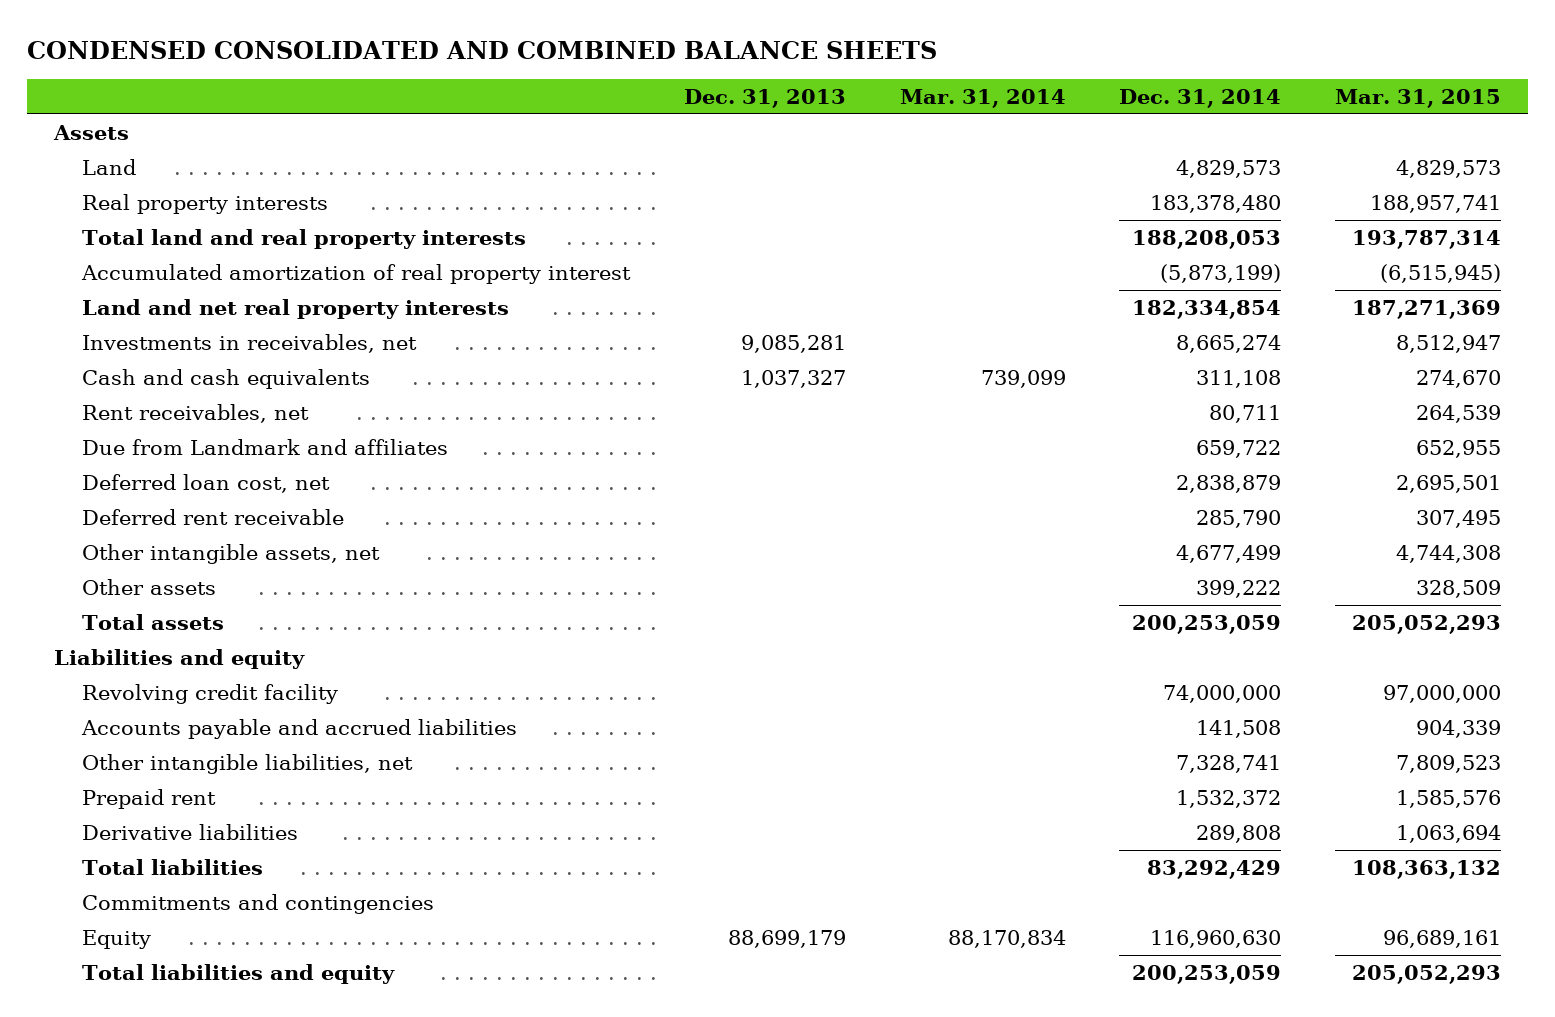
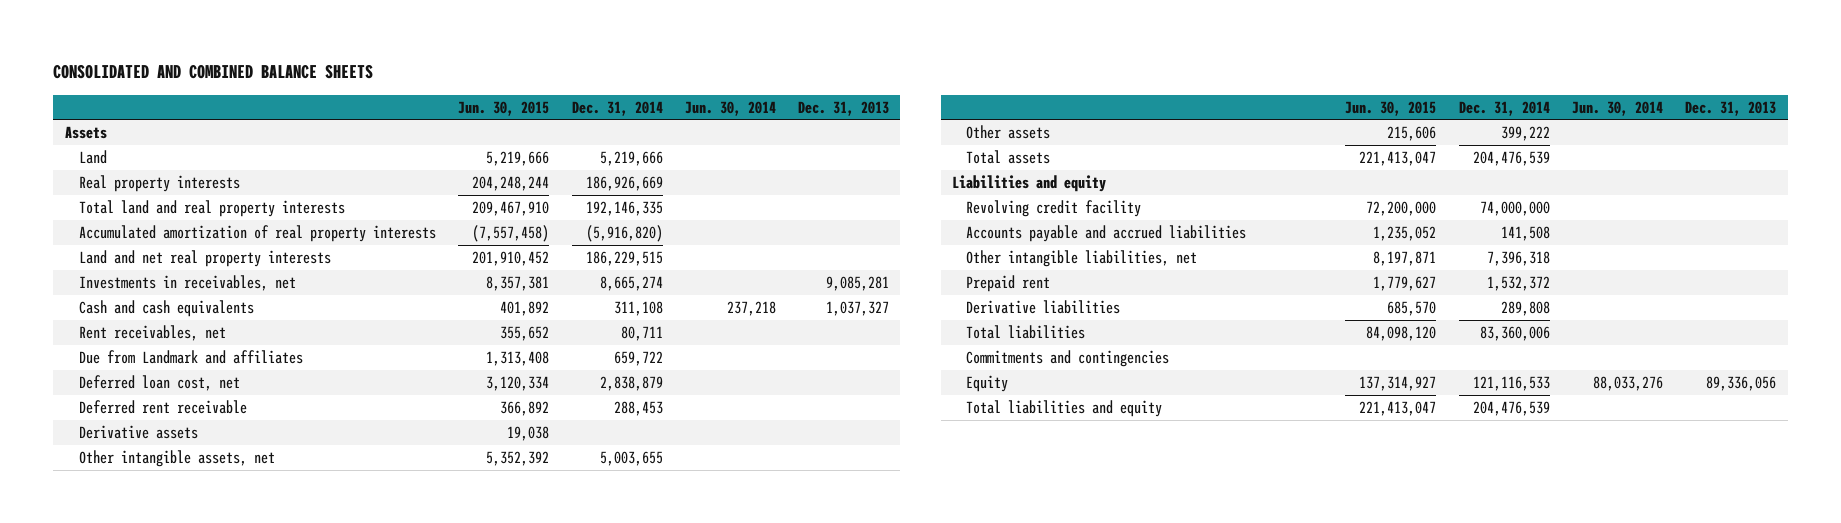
[26,40,937,59] CONDENSED CONSOLIDATED AND COMBINED BALANCE SHEETS -> [53,64,374,80] CONSOLIDATED AND COMBINED BALANCE SHEETS
[899,89,1066,109] Mar. 31, 2014 -> none
[1335,89,1502,109] Mar. 31, 2015 -> none
none -> [458,100,550,116] Jun. 30, 2015
none -> [684,100,776,116] Jun. 30, 2014
[1176,159,1282,178] 4,829,573 -> [599,151,663,167] 5,219,666
[1150,194,1282,213] 183,378,480 -> [585,176,663,192] 186,926,669
[1132,229,1282,249] 188,208,053 -> [585,201,663,217] 192,146,335
[80,263,631,284] Accumulated amortization of real property interest -> [78,225,436,243] Accumulated amortization of real property interests
[1160,263,1282,283] (5,873,199) -> [585,225,663,243] (5,916,820)
[1132,299,1282,319] 182,334,854 -> [585,251,663,267] 186,229,515
[1196,509,1282,528] 285,790 -> [613,401,663,417] 288,453
none -> [78,425,198,440] Derivative assets
[1176,544,1282,563] 4,677,499 -> [599,451,663,467] 5,003,655
[1132,614,1282,634] 200,253,059 -> [1472,151,1550,167] 204,476,539
[1176,754,1282,773] 7,328,741 -> [1486,251,1550,267] 7,396,318
[1147,859,1282,879] 83,292,429 -> [1479,326,1550,342] 83,360,006
[727,929,846,948] 88,699,179 -> [1706,376,1777,392] 89,336,056
[1150,929,1282,948] 116,960,630 -> [1472,376,1550,392] 121,116,533
[1132,964,1282,984] 200,253,059 -> [1472,401,1550,417] 204,476,539

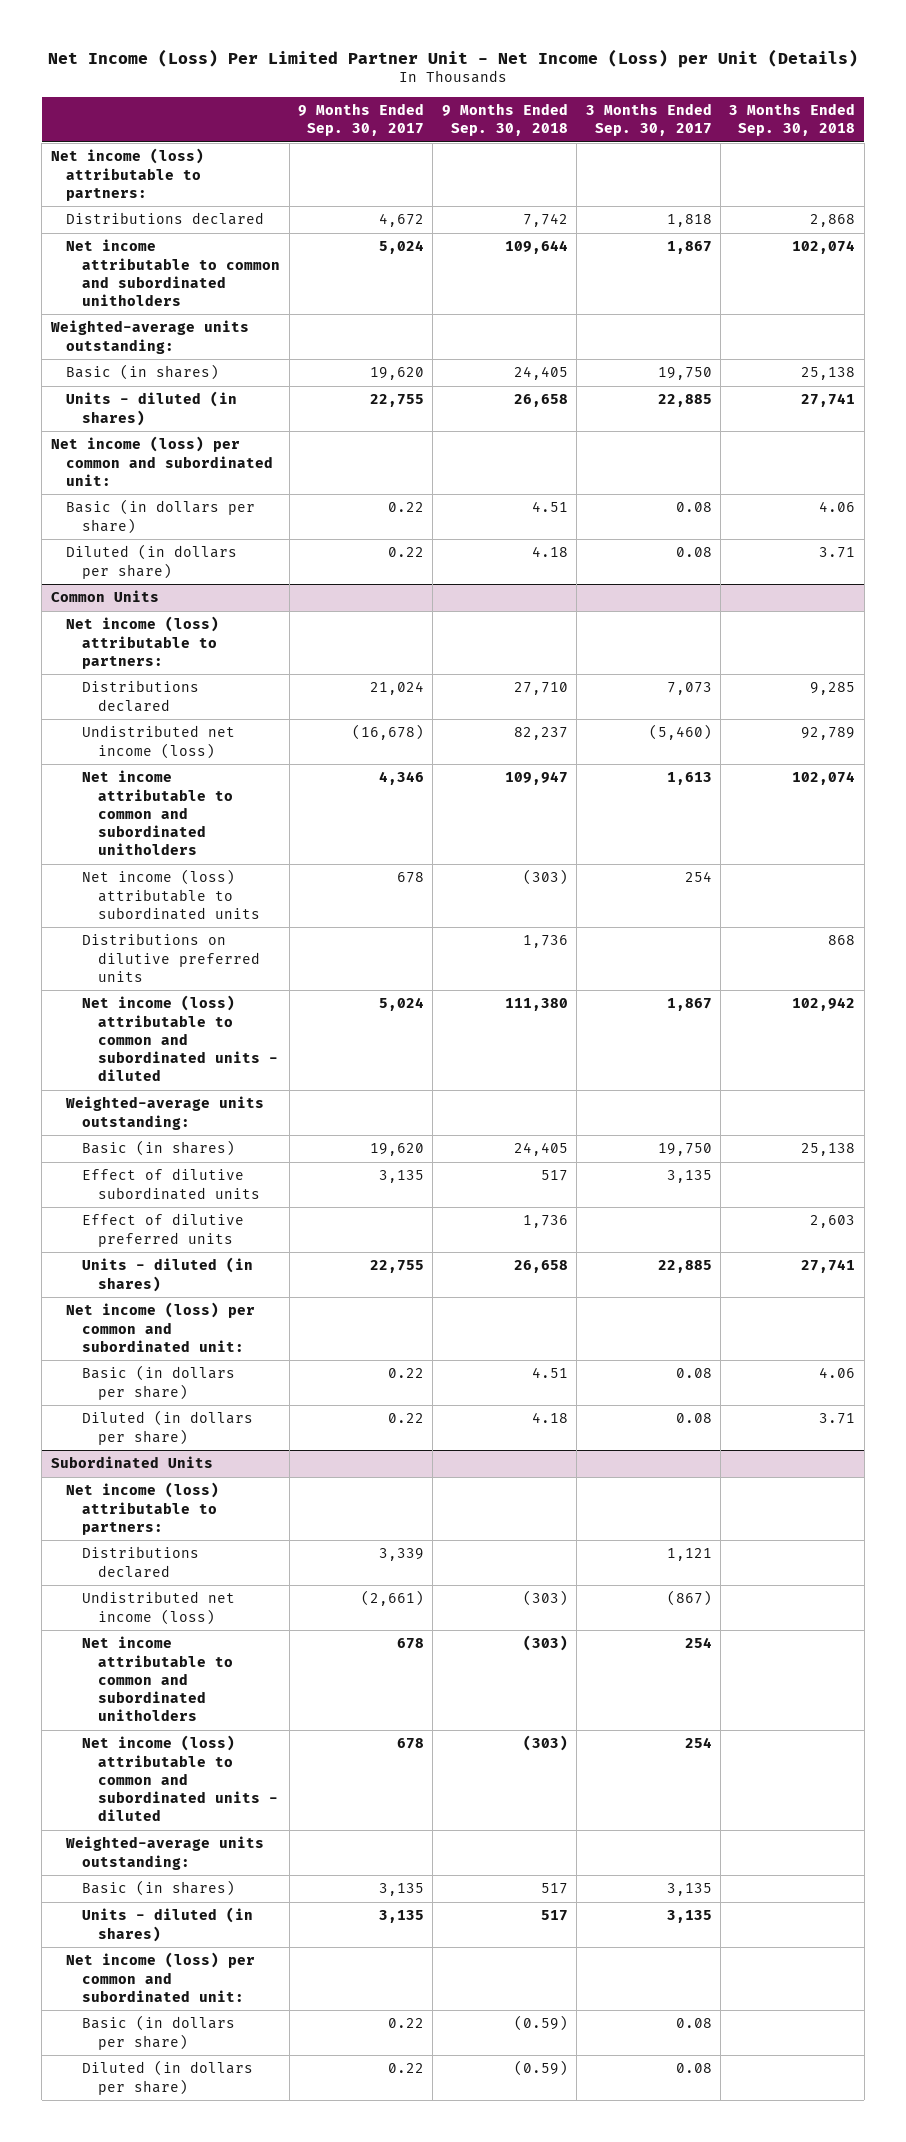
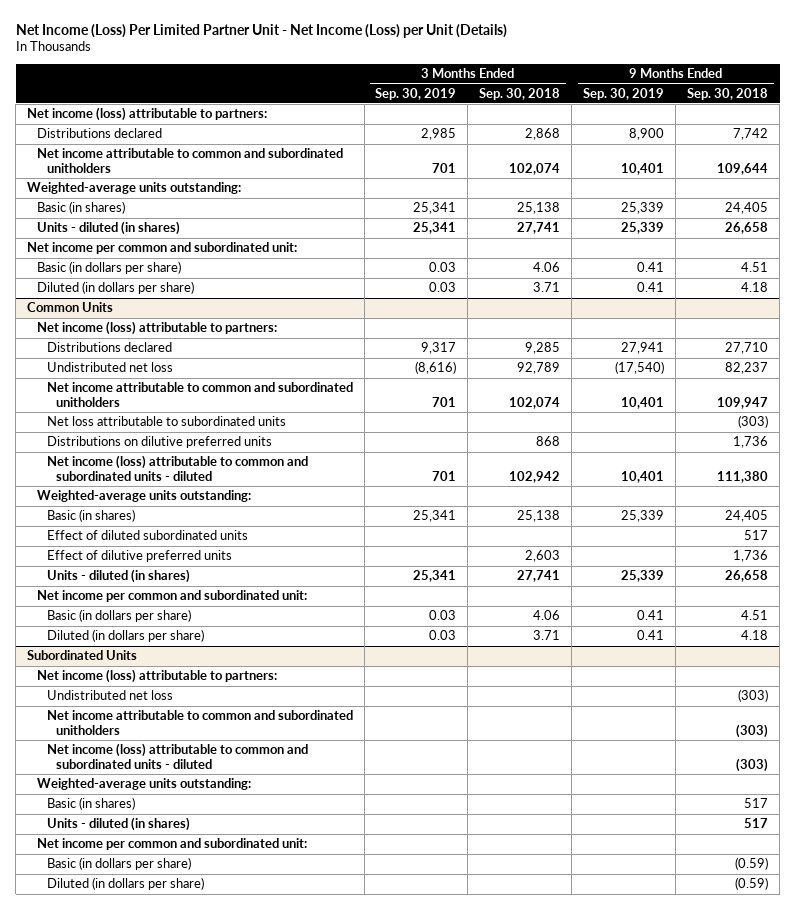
[298,102,425,137] 9 Months Ended Sep. 30, 2017 -> none
[585,102,712,137] 3 Months Ended Sep. 30, 2017 -> none
none -> [375,87,457,100] Sep. 30, 2019
none -> [583,87,665,100] Sep. 30, 2019
[50,436,274,486] Net income (loss) per common and subordinated unit: -> [27,242,298,255] Net income per common and subordinated unit:
[82,725,236,759] Undistributed net income (loss) -> [46,362,173,373] Undistributed net loss
[82,869,261,920] Net income (loss) attributable to subordinated units -> [46,416,286,427] Net loss attributable to subordinated units
[82,1168,261,1200] Effect of dilutive subordinated units -> [46,530,248,541] Effect of diluted subordinated units
[66,1302,256,1352] Net income (loss) per common and subordinated unit: -> [36,590,307,603] Net income per common and subordinated unit:
[82,1546,200,1578] Distributions declared -> none
[82,1591,236,1625] Undistributed net income (loss) -> [46,690,173,701] Undistributed net loss
[66,1952,256,2002] Net income (loss) per common and subordinated unit: -> [36,838,307,851] Net income per common and subordinated unit:

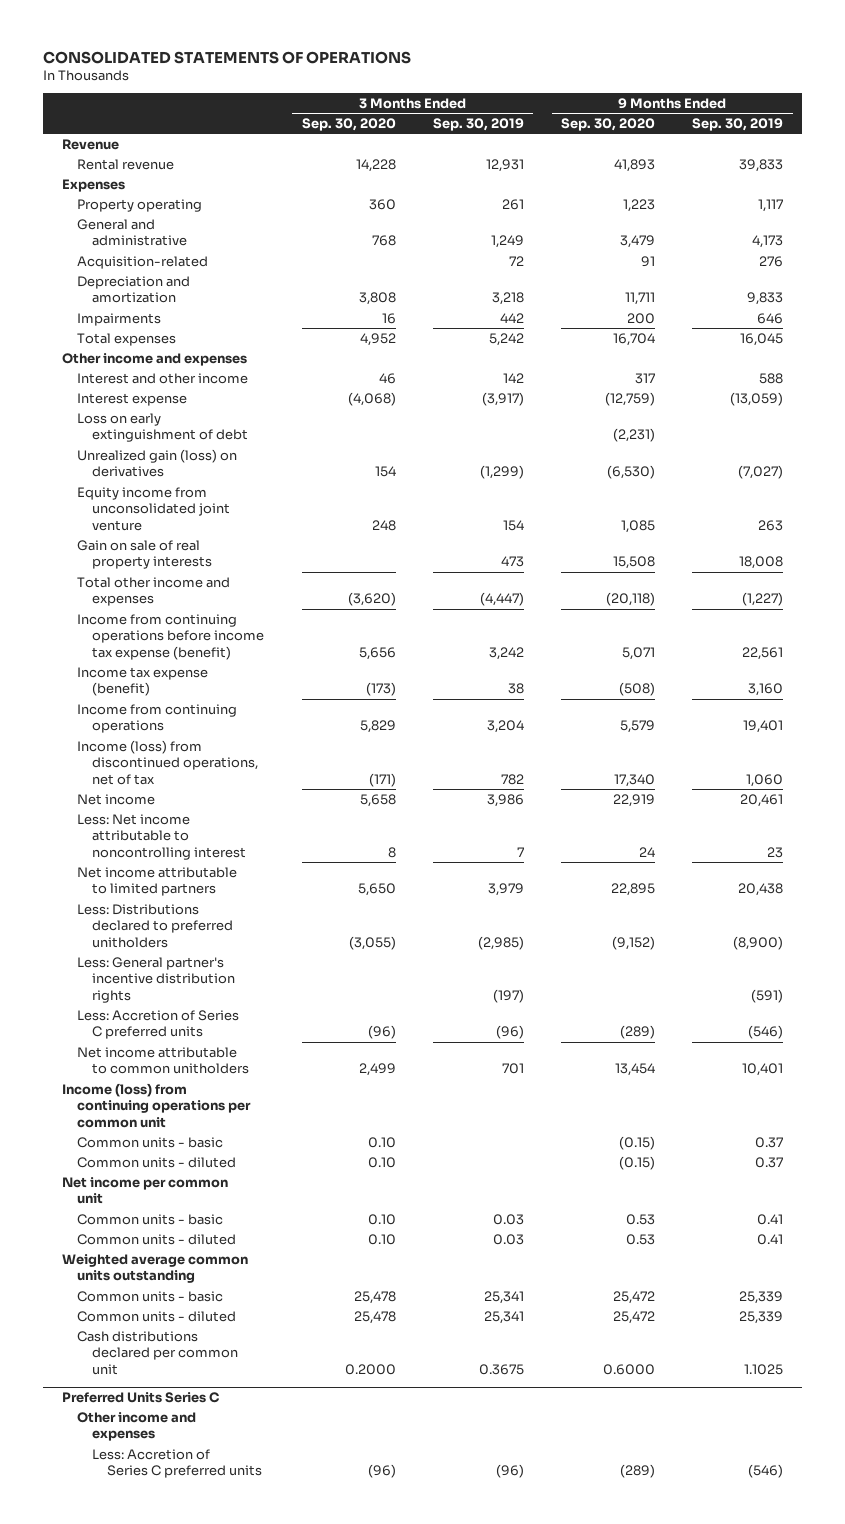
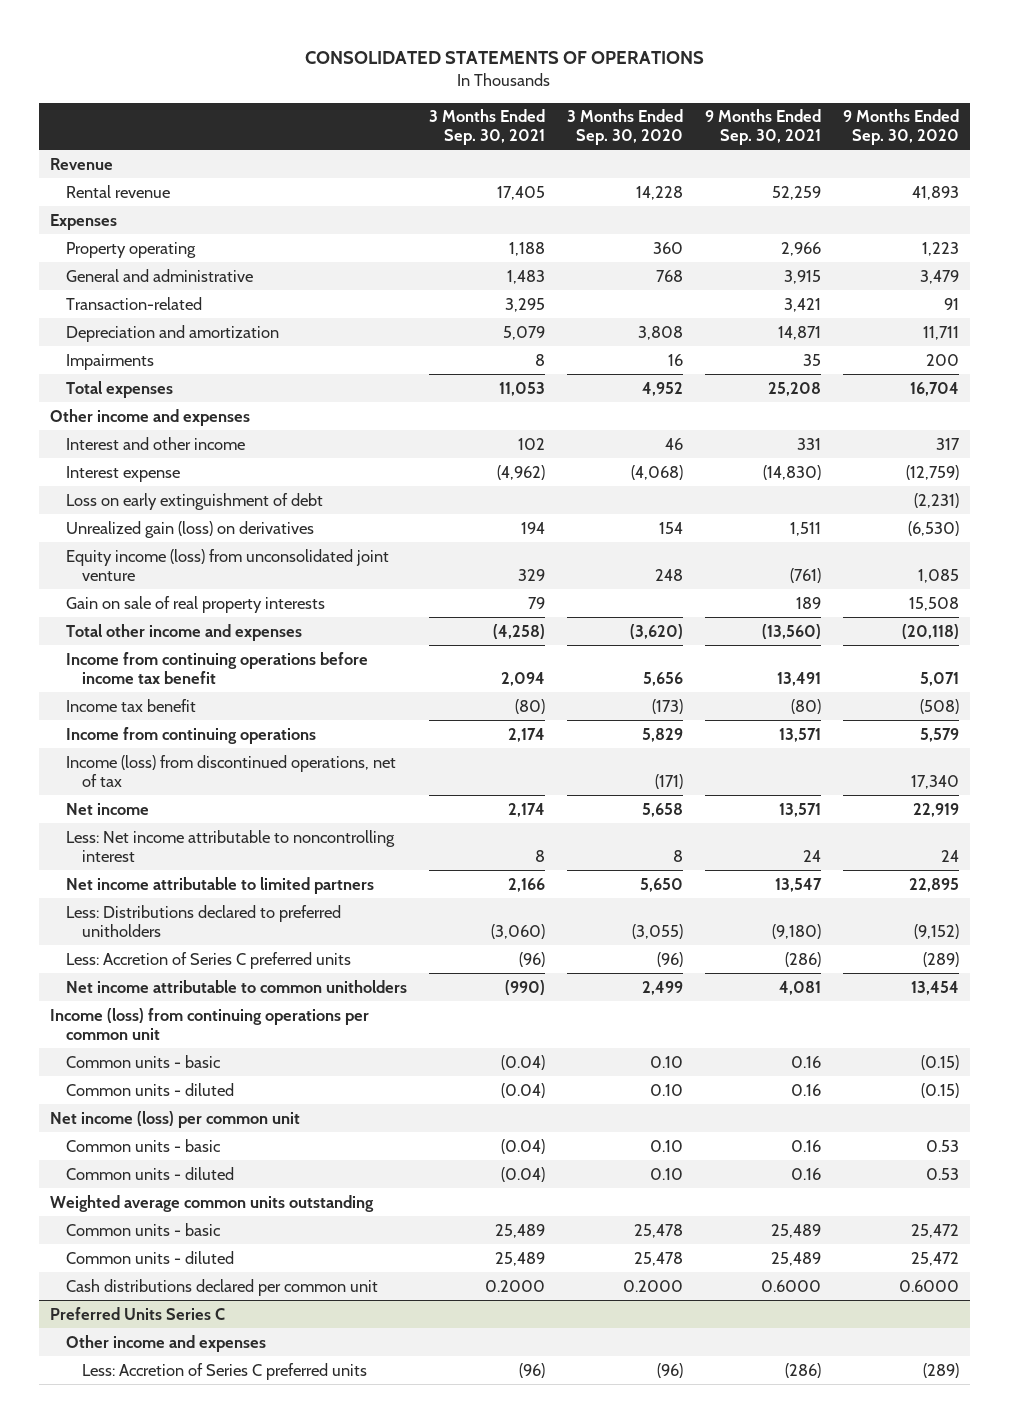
[432,117,524,131] Sep. 30, 2019 -> none
[692,117,784,131] Sep. 30, 2019 -> none
none -> [428,109,545,146] 3 Months Ended Sep. 30, 2021
none -> [704,109,821,146] 9 Months Ended Sep. 30, 2021
[76,255,208,269] Acquisition-related -> [65,296,202,310] Transaction-related
[76,486,231,531] Equity income from unconsolidated joint venture -> [65,548,389,581] Equity income (loss) from unconsolidated joint venture
[76,613,265,660] Income from continuing operations before income tax expense (benefit) -> [65,651,368,684] Income from continuing operations before income tax benefit
[76,666,208,697] Income tax expense (benefit) -> [65,698,196,712] Income tax benefit
[76,956,236,1003] Less: General partner's incentive distribution rights -> none
[61,1176,228,1205] Net income per common unit -> [50,1110,301,1128] Net income (loss) per common unit

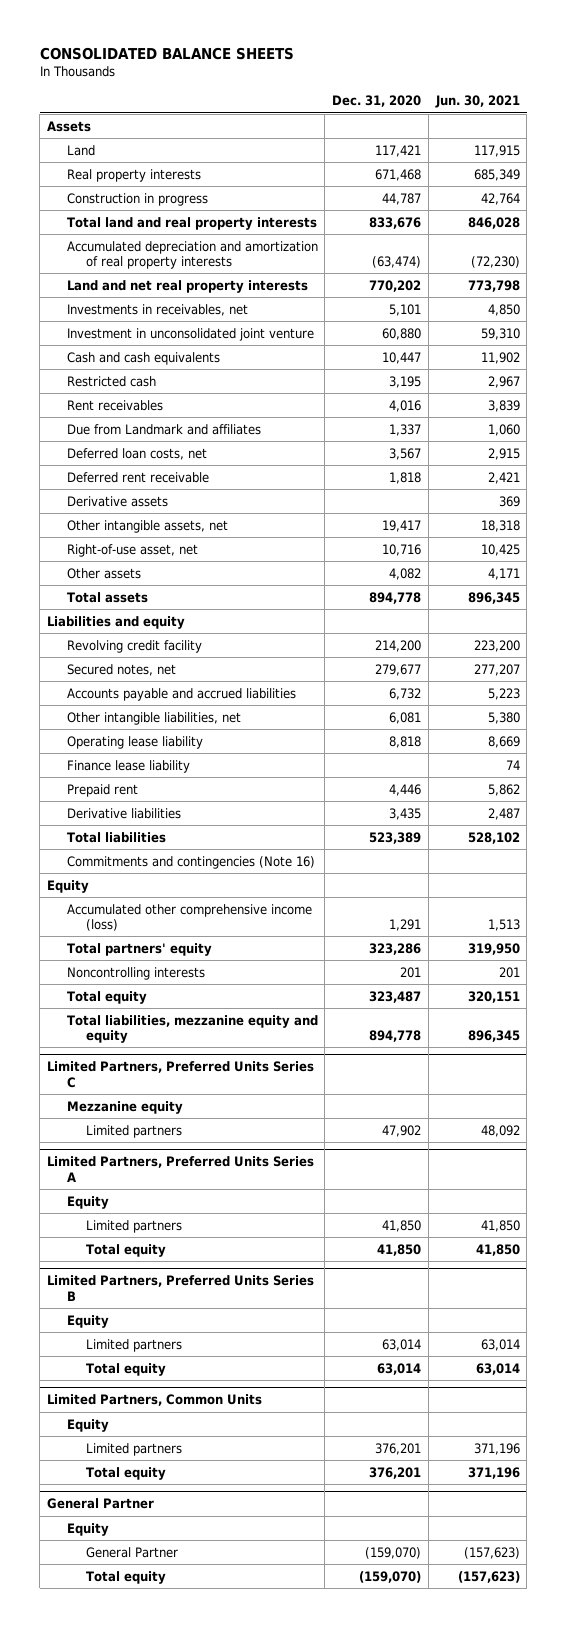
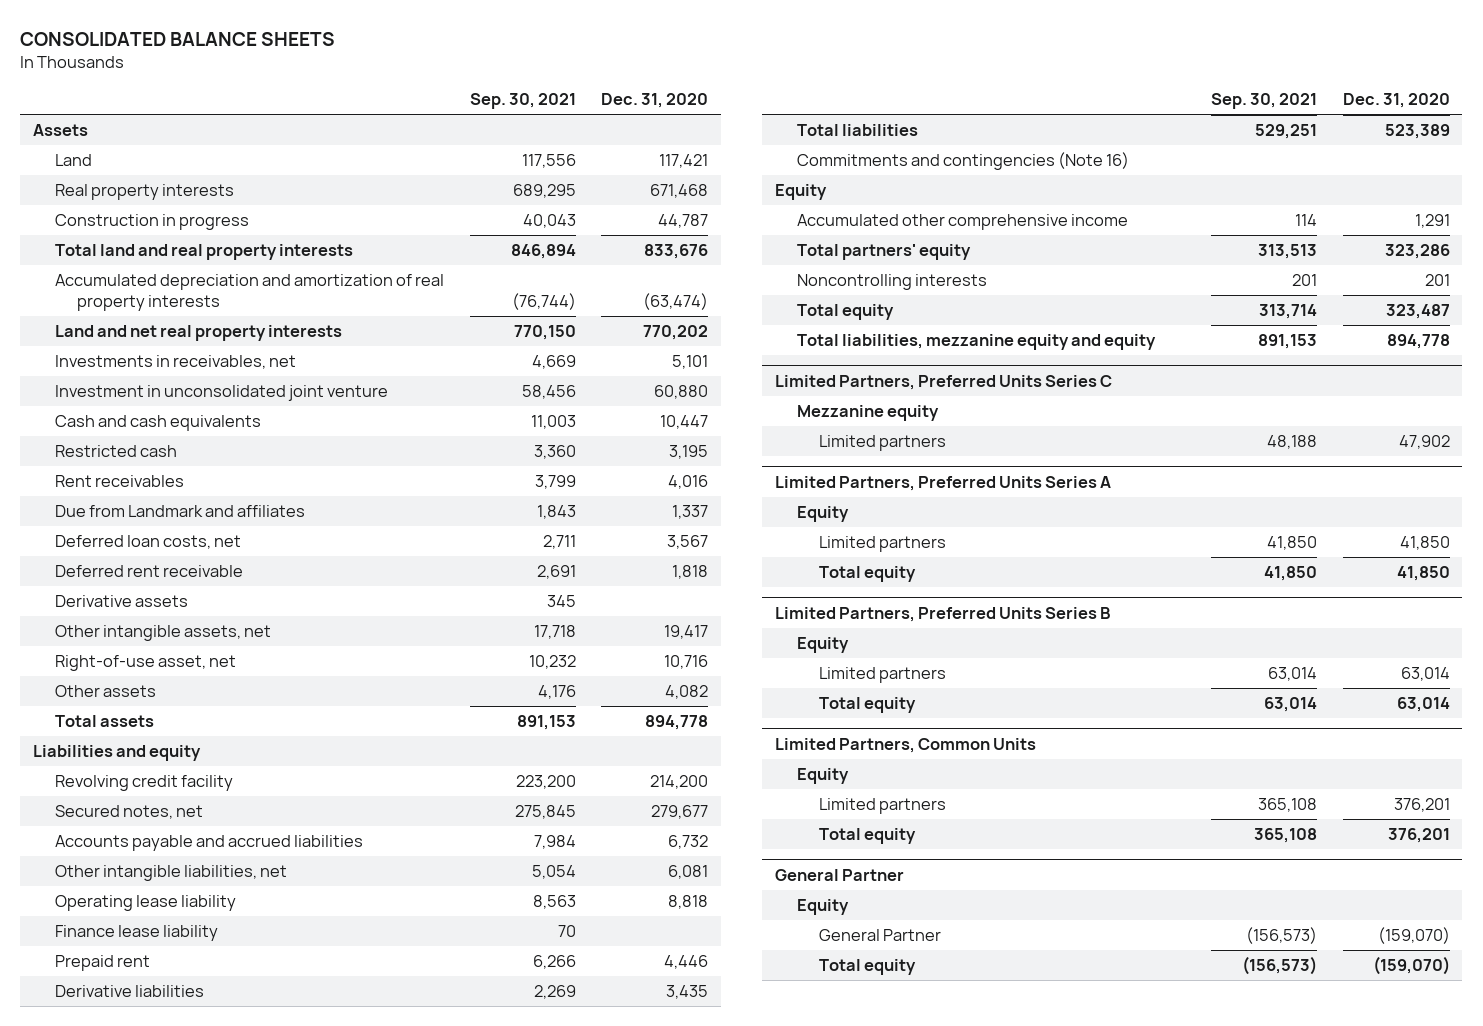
[434,95,520,109] Jun. 30, 2021 -> none
none -> [469,93,576,110] Sep. 30, 2021
[66,903,312,931] Accumulated other comprehensive income (loss) -> [796,214,1128,231] Accumulated other comprehensive income

